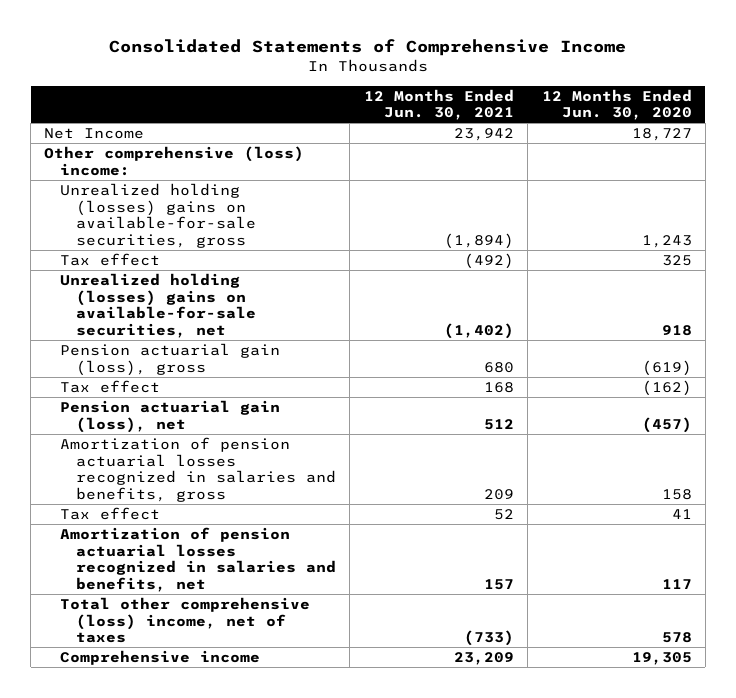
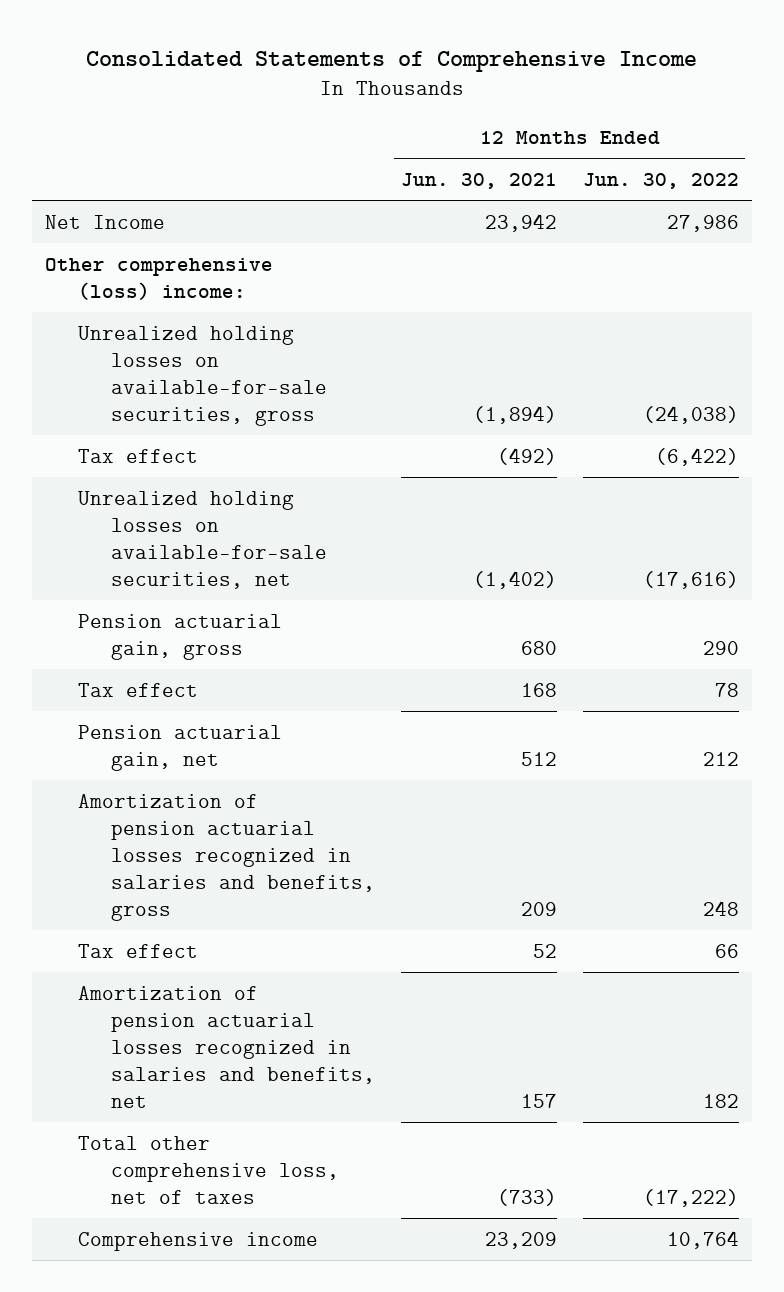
[541,88,692,121] 12 Months Ended Jun. 30, 2020 -> none
none -> [582,172,739,189] Jun. 30, 2022
[60,183,256,248] Unrealized holding (losses) gains on available-for-sale securities, gross -> [78,325,327,426] Unrealized holding losses on available-for-sale securities, gross
[60,273,256,338] Unrealized holding (losses) gains on available-for-sale securities, net -> [78,490,327,589] Unrealized holding losses on available-for-sale securities, net
[60,343,281,376] Pension actuarial gain (loss), gross -> [78,613,283,660] Pension actuarial gain, gross
[60,400,281,433] Pension actuarial gain (loss), net -> [78,724,283,771] Pension actuarial gain, net
[60,597,311,644] Total other comprehensive (loss) income, net of taxes -> [78,1135,339,1204] Total other comprehensive loss, net of taxes

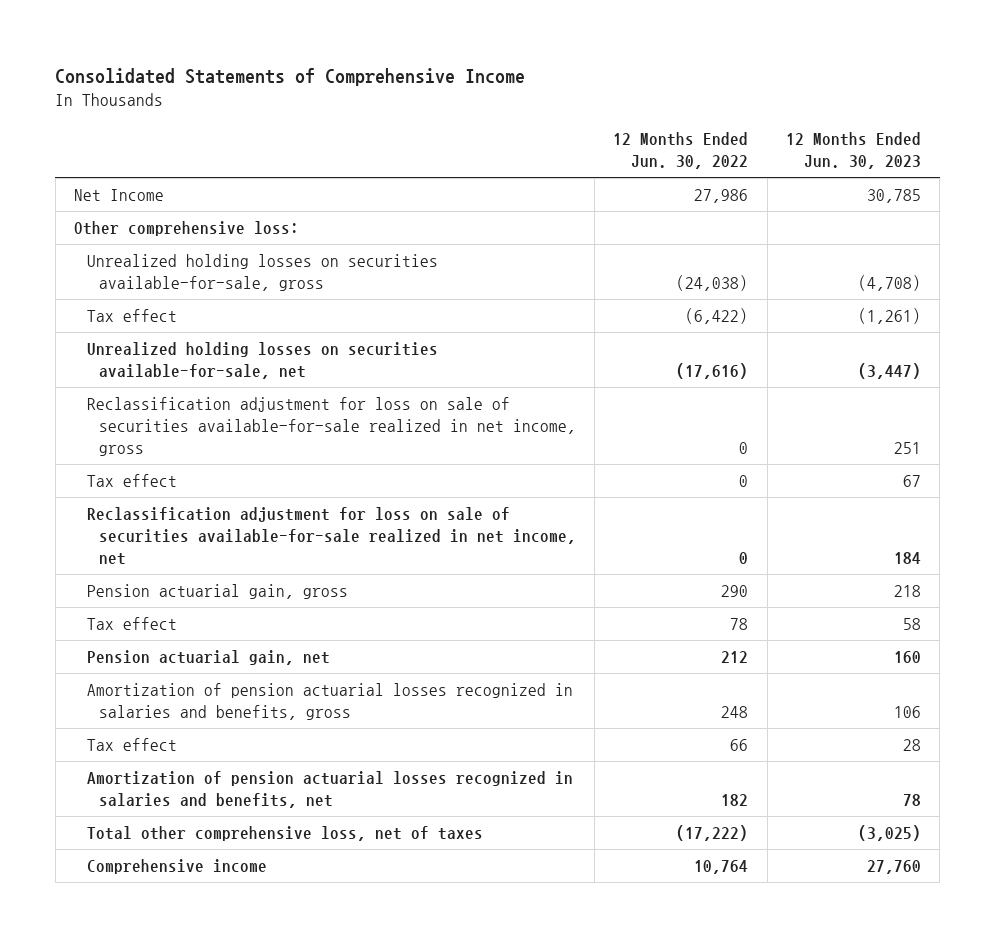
[400,172,557,189] Jun. 30, 2021 -> none
none -> [785,132,921,170] 12 Months Ended Jun. 30, 2023
[45,257,274,300] Other comprehensive (loss) income: -> [74,221,300,237] Other comprehensive loss:
[78,325,327,426] Unrealized holding losses on available-for-sale securities, gross -> [86,254,438,291] Unrealized holding losses on securities available-for-sale, gross
[78,490,327,589] Unrealized holding losses on available-for-sale securities, net -> [86,342,438,379] Unrealized holding losses on securities available-for-sale, net
none -> [86,397,576,456] Reclassification adjustment for loss on sale of securities available-for-sale realized in net income, gross
none -> [86,474,177,488] Tax effect
none -> [86,507,576,565] Reclassification adjustment for loss on sale of securities available-for-sale realized in net income, net

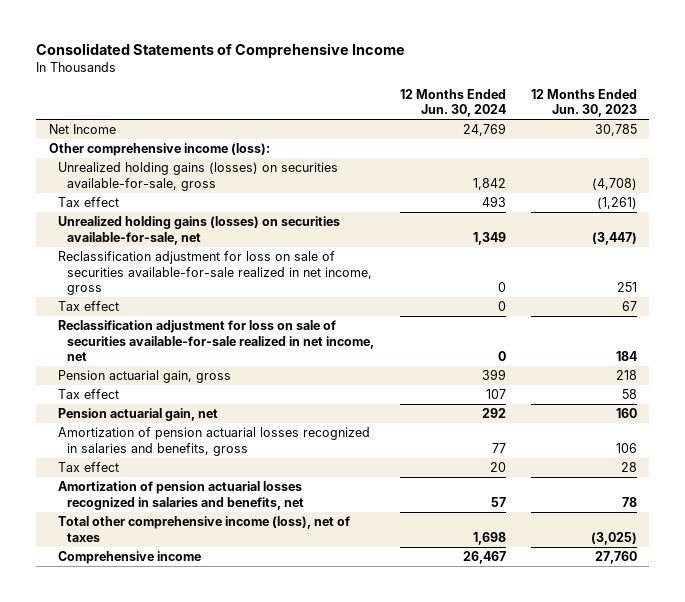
[613,132,749,170] 12 Months Ended Jun. 30, 2022 -> none
none -> [399,88,506,118] 12 Months Ended Jun. 30, 2024
[74,221,300,237] Other comprehensive loss: -> [48,143,270,157] Other comprehensive income (loss):
[86,254,438,291] Unrealized holding losses on securities available-for-sale, gross -> [58,162,339,191] Unrealized holding gains (losses) on securities available-for-sale, gross
[86,342,438,379] Unrealized holding losses on securities available-for-sale, net -> [58,216,341,245] Unrealized holding gains (losses) on securities available-for-sale, net
[86,826,483,842] Total other comprehensive loss, net of taxes -> [58,516,351,542] Total other comprehensive income (loss), net of taxes

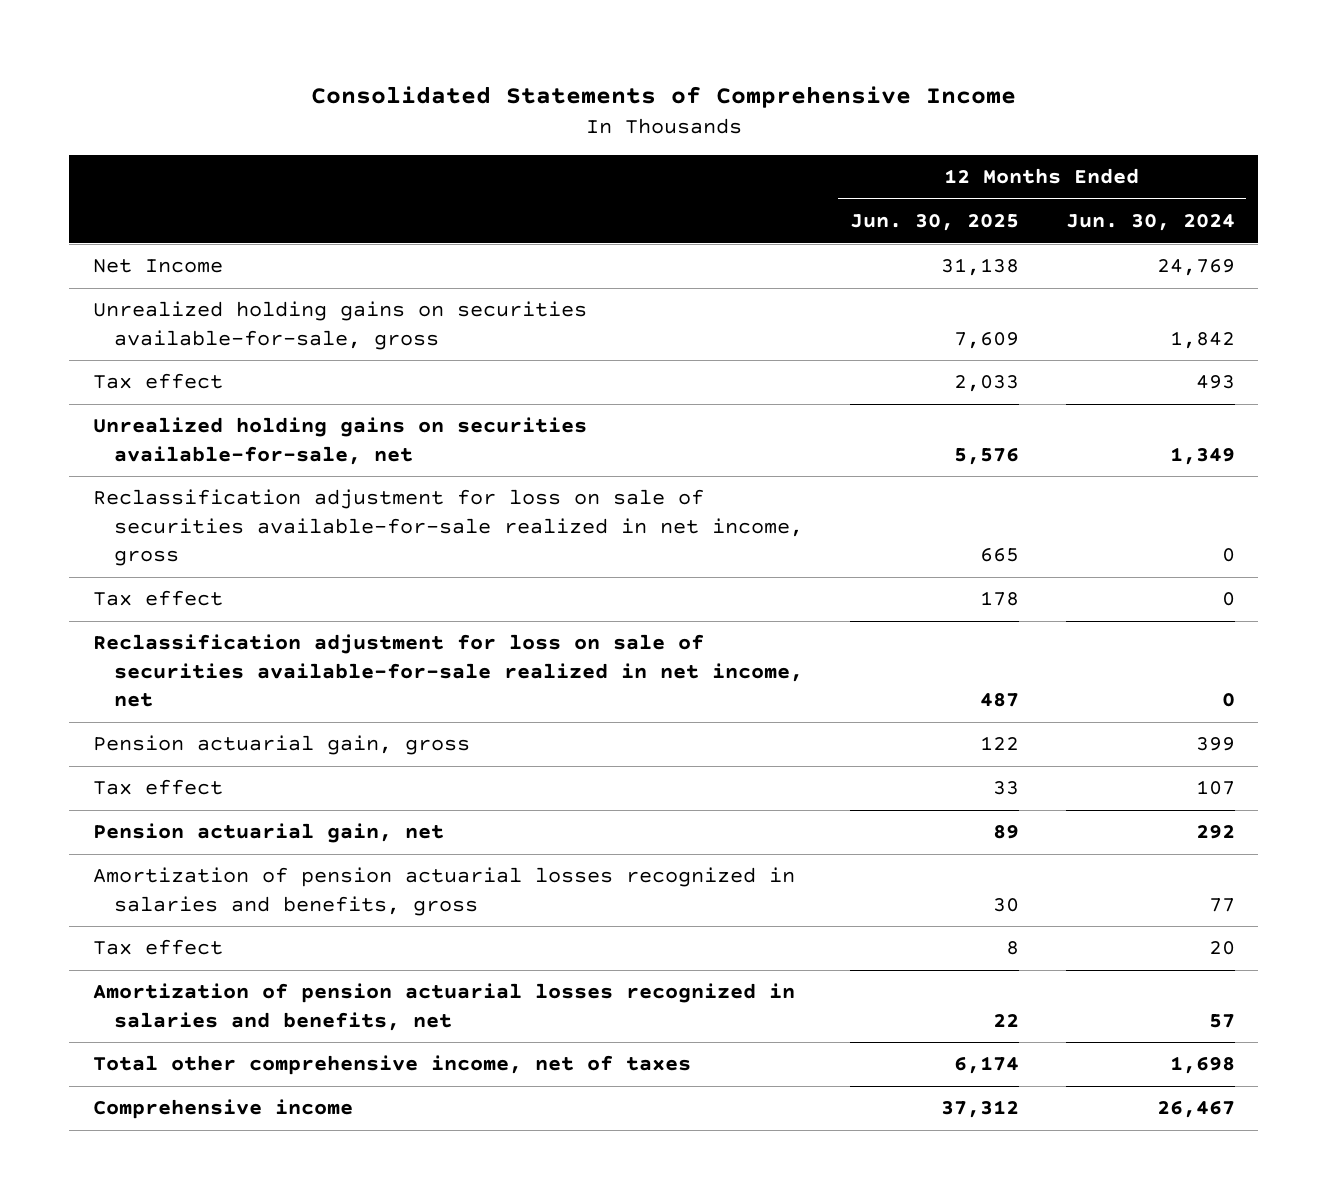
[530,88,637,118] 12 Months Ended Jun. 30, 2023 -> none
none -> [849,214,1019,232] Jun. 30, 2025
[48,143,270,157] Other comprehensive income (loss): -> none
[58,162,339,191] Unrealized holding gains (losses) on securities available-for-sale, gross -> [92,301,587,350] Unrealized holding gains on securities available-for-sale, gross
[58,216,341,245] Unrealized holding gains (losses) on securities available-for-sale, net -> [92,417,587,465] Unrealized holding gains on securities available-for-sale, net
[58,516,351,542] Total other comprehensive income (loss), net of taxes -> [92,1055,691,1076] Total other comprehensive income, net of taxes

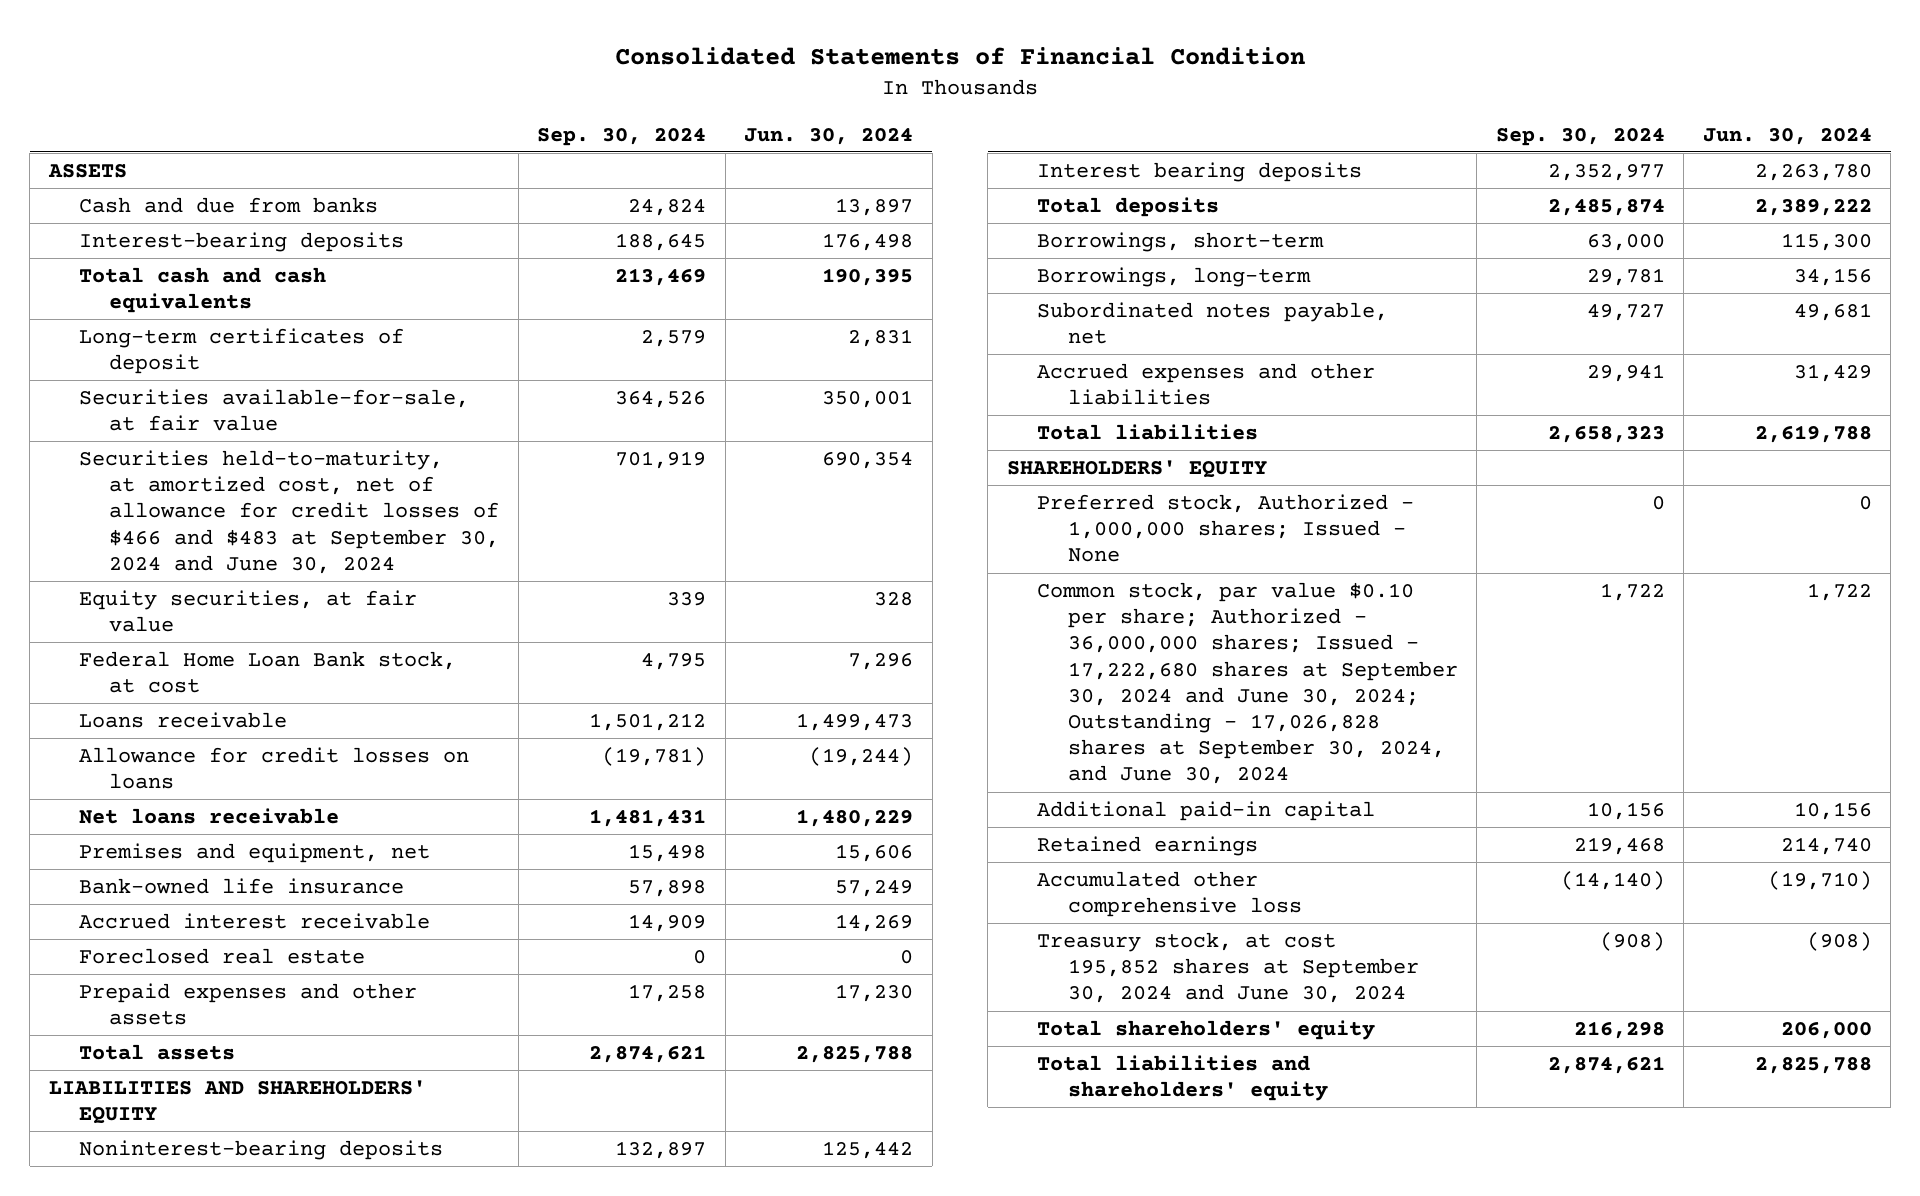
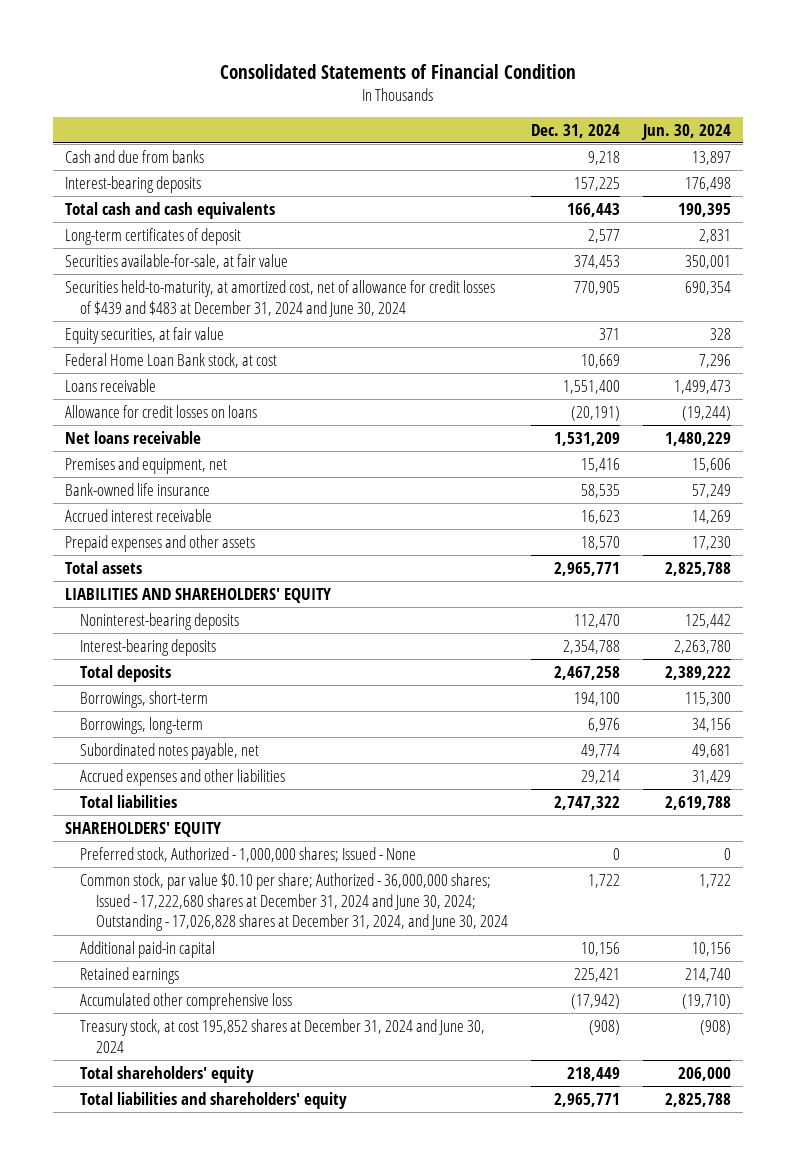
[537,127,707,146] Sep. 30, 2024 -> none
none -> [531,123,621,138] Dec. 31, 2024
[47,164,127,179] ASSETS -> none
[79,450,500,574] Securities held-to-maturity, at amortized cost, net of allowance for credit losses of $466 and $483 at September 30, 2024 and June 30, 2024 -> [64,279,495,317] Securities held-to-maturity, at amortized cost, net of allowance for credit losses of $439 and $483 at December 31, 2024 and June 30, 2024
[79,948,366,965] Foreclosed real estate -> none
[1037,162,1363,183] Interest bearing deposits -> [80,638,217,656] Interest-bearing deposits
[1037,582,1458,785] Common stock, par value $0.10 per share; Authorized - 36,000,000 shares; Issued - 17,222,680 shares at September 30, 2024 and June 30, 2024; Outstanding - 17,026,828 shares at September 30, 2024, and June 30, 2024 -> [80,872,508,932] Common stock, par value $0.10 per share; Authorized - 36,000,000 shares; Issued - 17,222,680 shares at December 31, 2024 and June 30, 2024; Outstanding - 17,026,828 shares at December 31, 2024, and June 30, 2024
[1037,932,1419,1004] Treasury stock, at cost 195,852 shares at September 30, 2024 and June 30, 2024 -> [80,1018,486,1053] Treasury stock, at cost 195,852 shares at December 31, 2024 and June 30, 2024

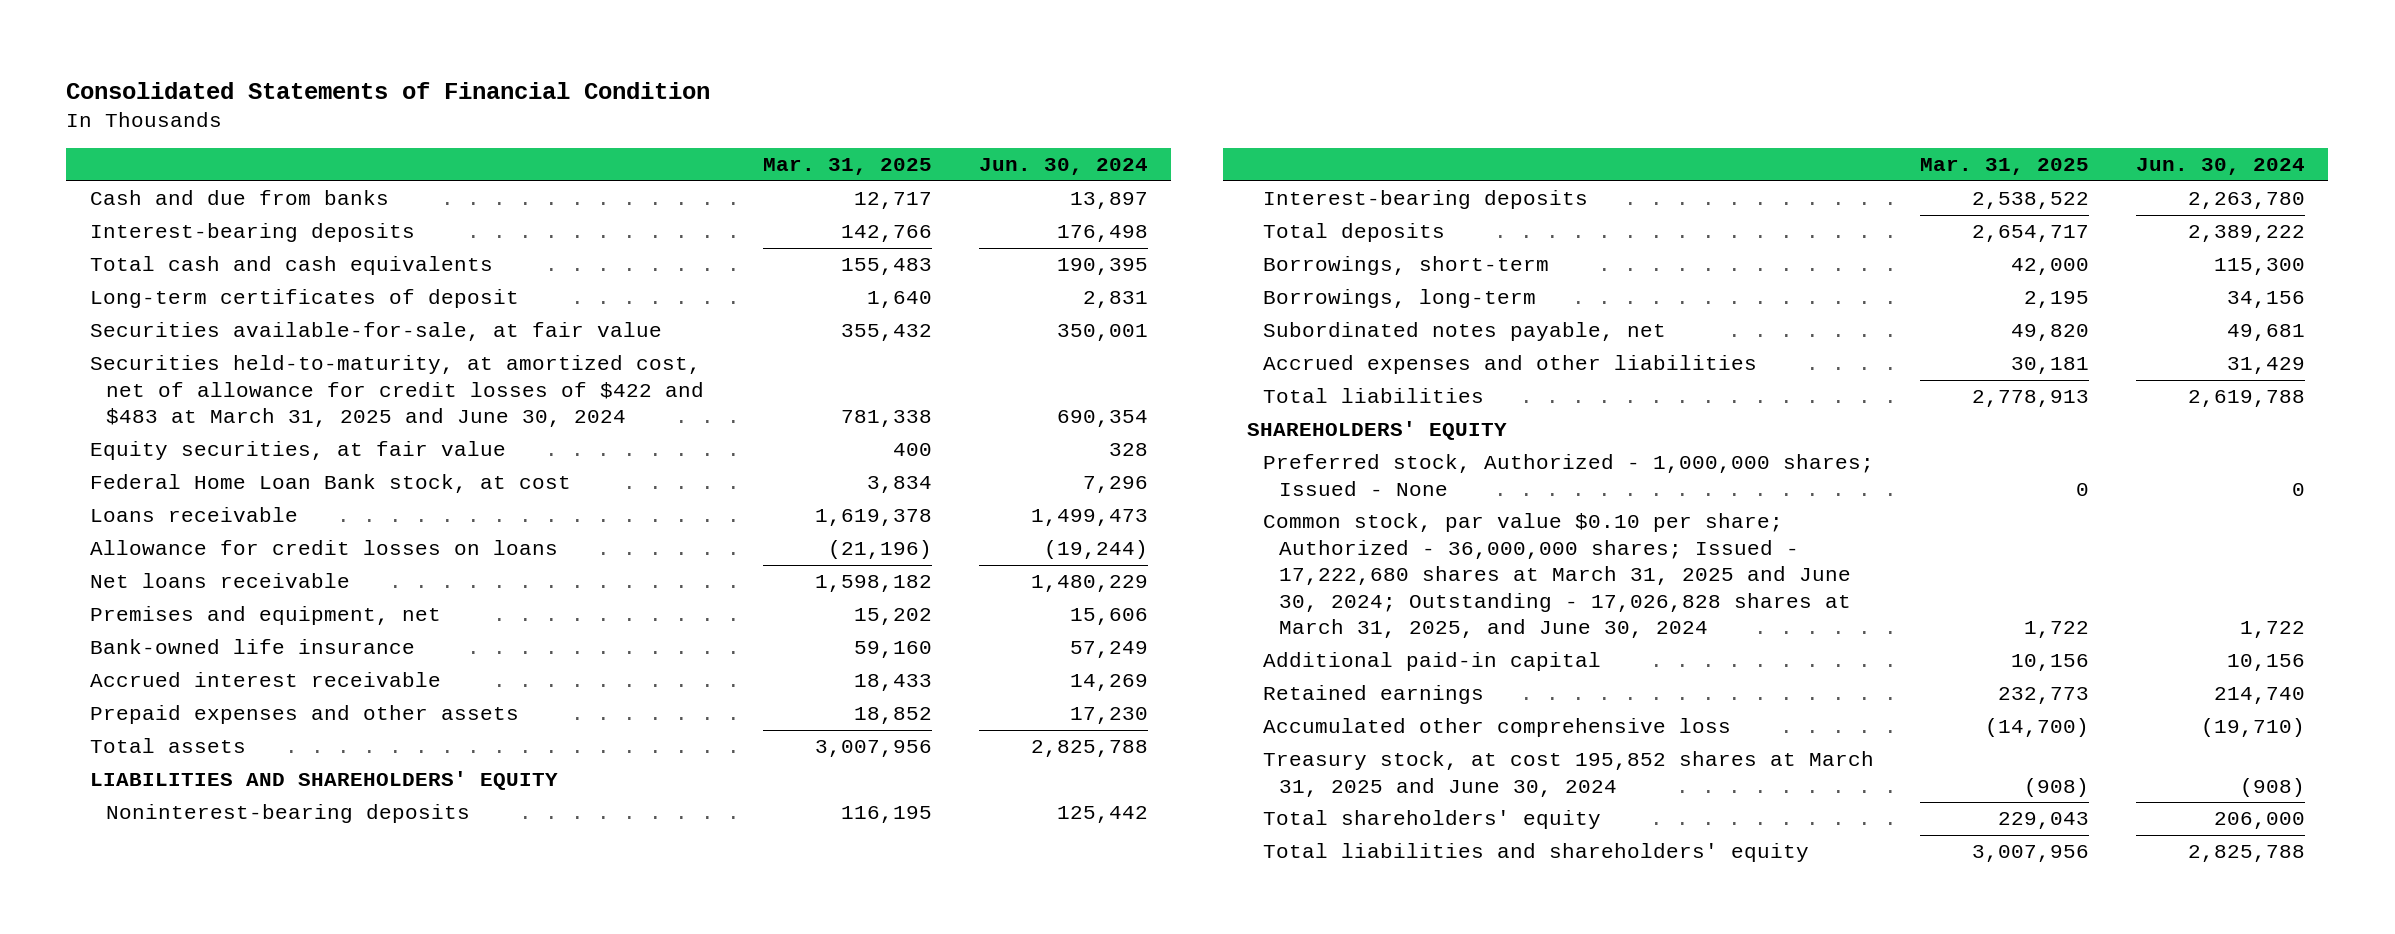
[531,123,621,138] Dec. 31, 2024 -> none
none -> [763,158,933,176] Mar. 31, 2025
[64,279,495,317] Securities held-to-maturity, at amortized cost, net of allowance for credit losses of $439 and $483 at December 31, 2024 and June 30, 2024 -> [89,355,704,428] Securities held-to-maturity, at amortized cost, net of allowance for credit losses of $422 and $483 at March 31, 2025 and June 30, 2024
[80,872,508,932] Common stock, par value $0.10 per share; Authorized - 36,000,000 shares; Issued - 17,222,680 shares at December 31, 2024 and June 30, 2024; Outstanding - 17,026,828 shares at December 31, 2024, and June 30, 2024 -> [1262,513,1852,639] Common stock, par value $0.10 per share; Authorized - 36,000,000 shares; Issued - 17,222,680 shares at March 31, 2025 and June 30, 2024; Outstanding - 17,026,828 shares at March 31, 2025, and June 30, 2024
[80,1018,486,1053] Treasury stock, at cost 195,852 shares at December 31, 2024 and June 30, 2024 -> [1262,751,1874,797] Treasury stock, at cost 195,852 shares at March 31, 2025 and June 30, 2024

